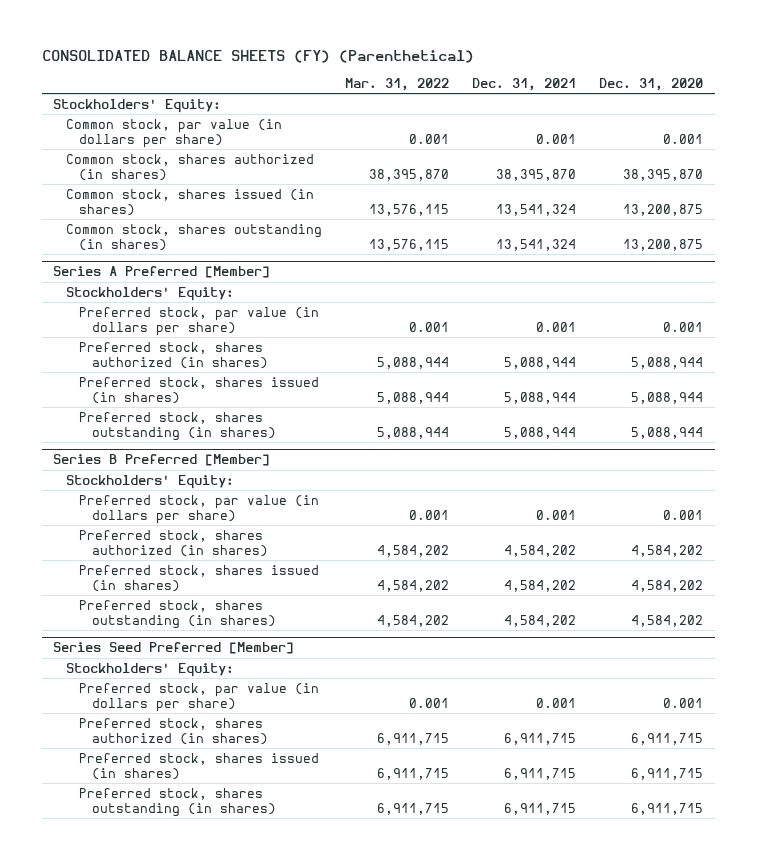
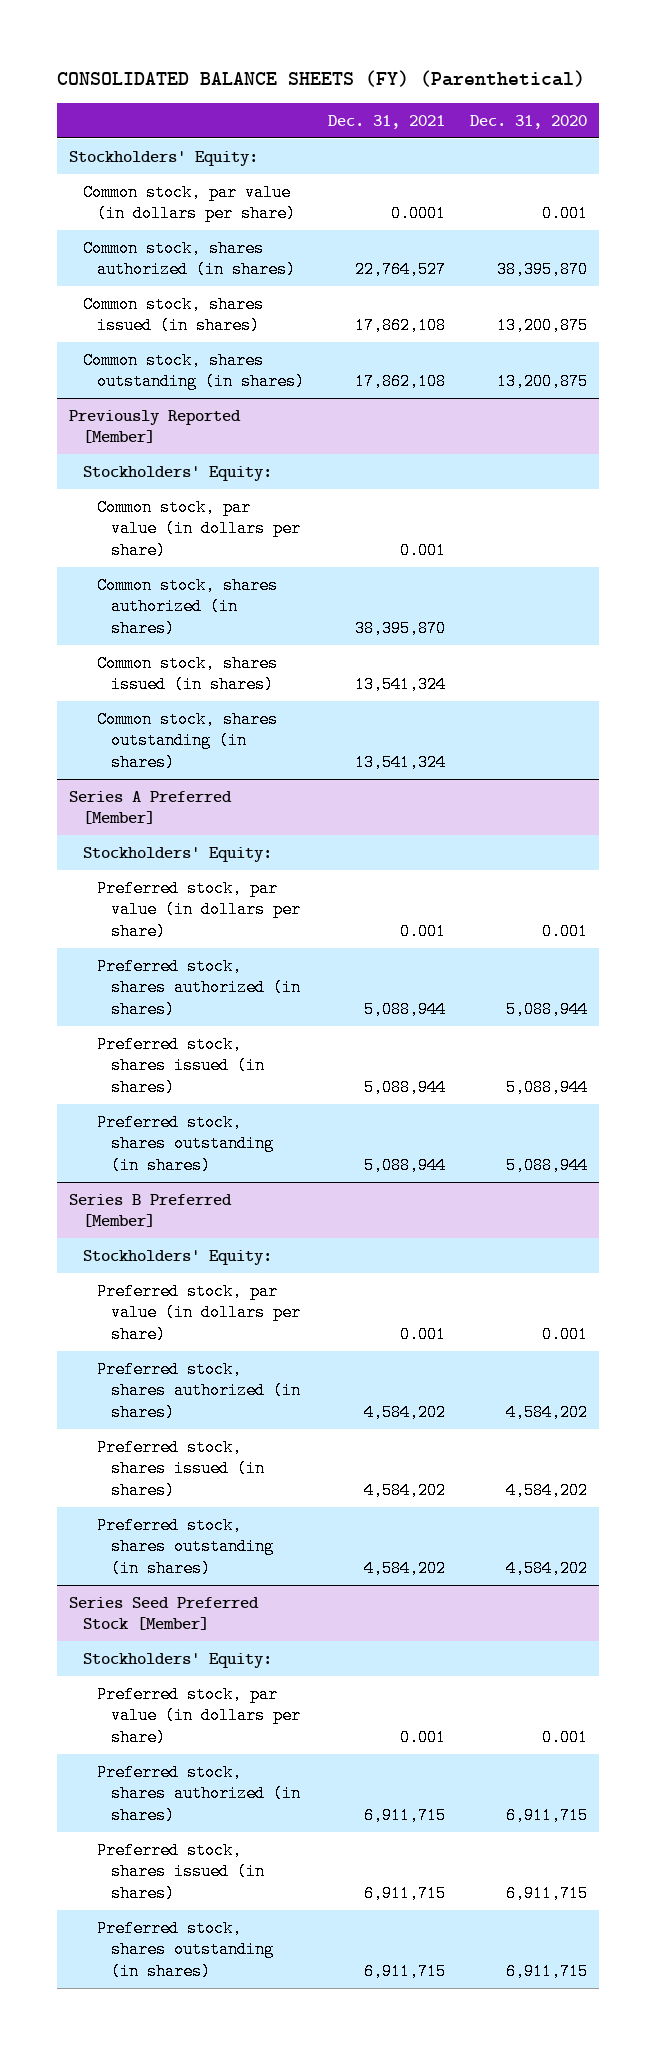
[345,77,450,91] Mar. 31, 2022 -> none
[536,134,577,145] 0.001 -> [391,205,447,223] 0.0001
[496,169,577,182] 38,395,870 -> [355,261,447,279] 22,764,527
[496,204,577,217] 13,541,324 -> [355,317,447,335] 17,862,108
[496,239,577,252] 13,541,324 -> [355,373,447,391] 17,862,108
none -> [69,409,242,444] Previously Reported [Member]
none -> [83,465,273,481] Stockholders' Equity:
none -> [97,498,302,560] Common stock, par value (in dollars per share)
none -> [97,576,279,638] Common stock, shares authorized (in shares)
none -> [97,654,279,694] Common stock, shares issued (in shares)
none -> [97,710,279,772] Common stock, shares outstanding (in shares)
[53,642,295,655] Series Seed Preferred [Member] -> [69,1596,260,1631] Series Seed Preferred Stock [Member]

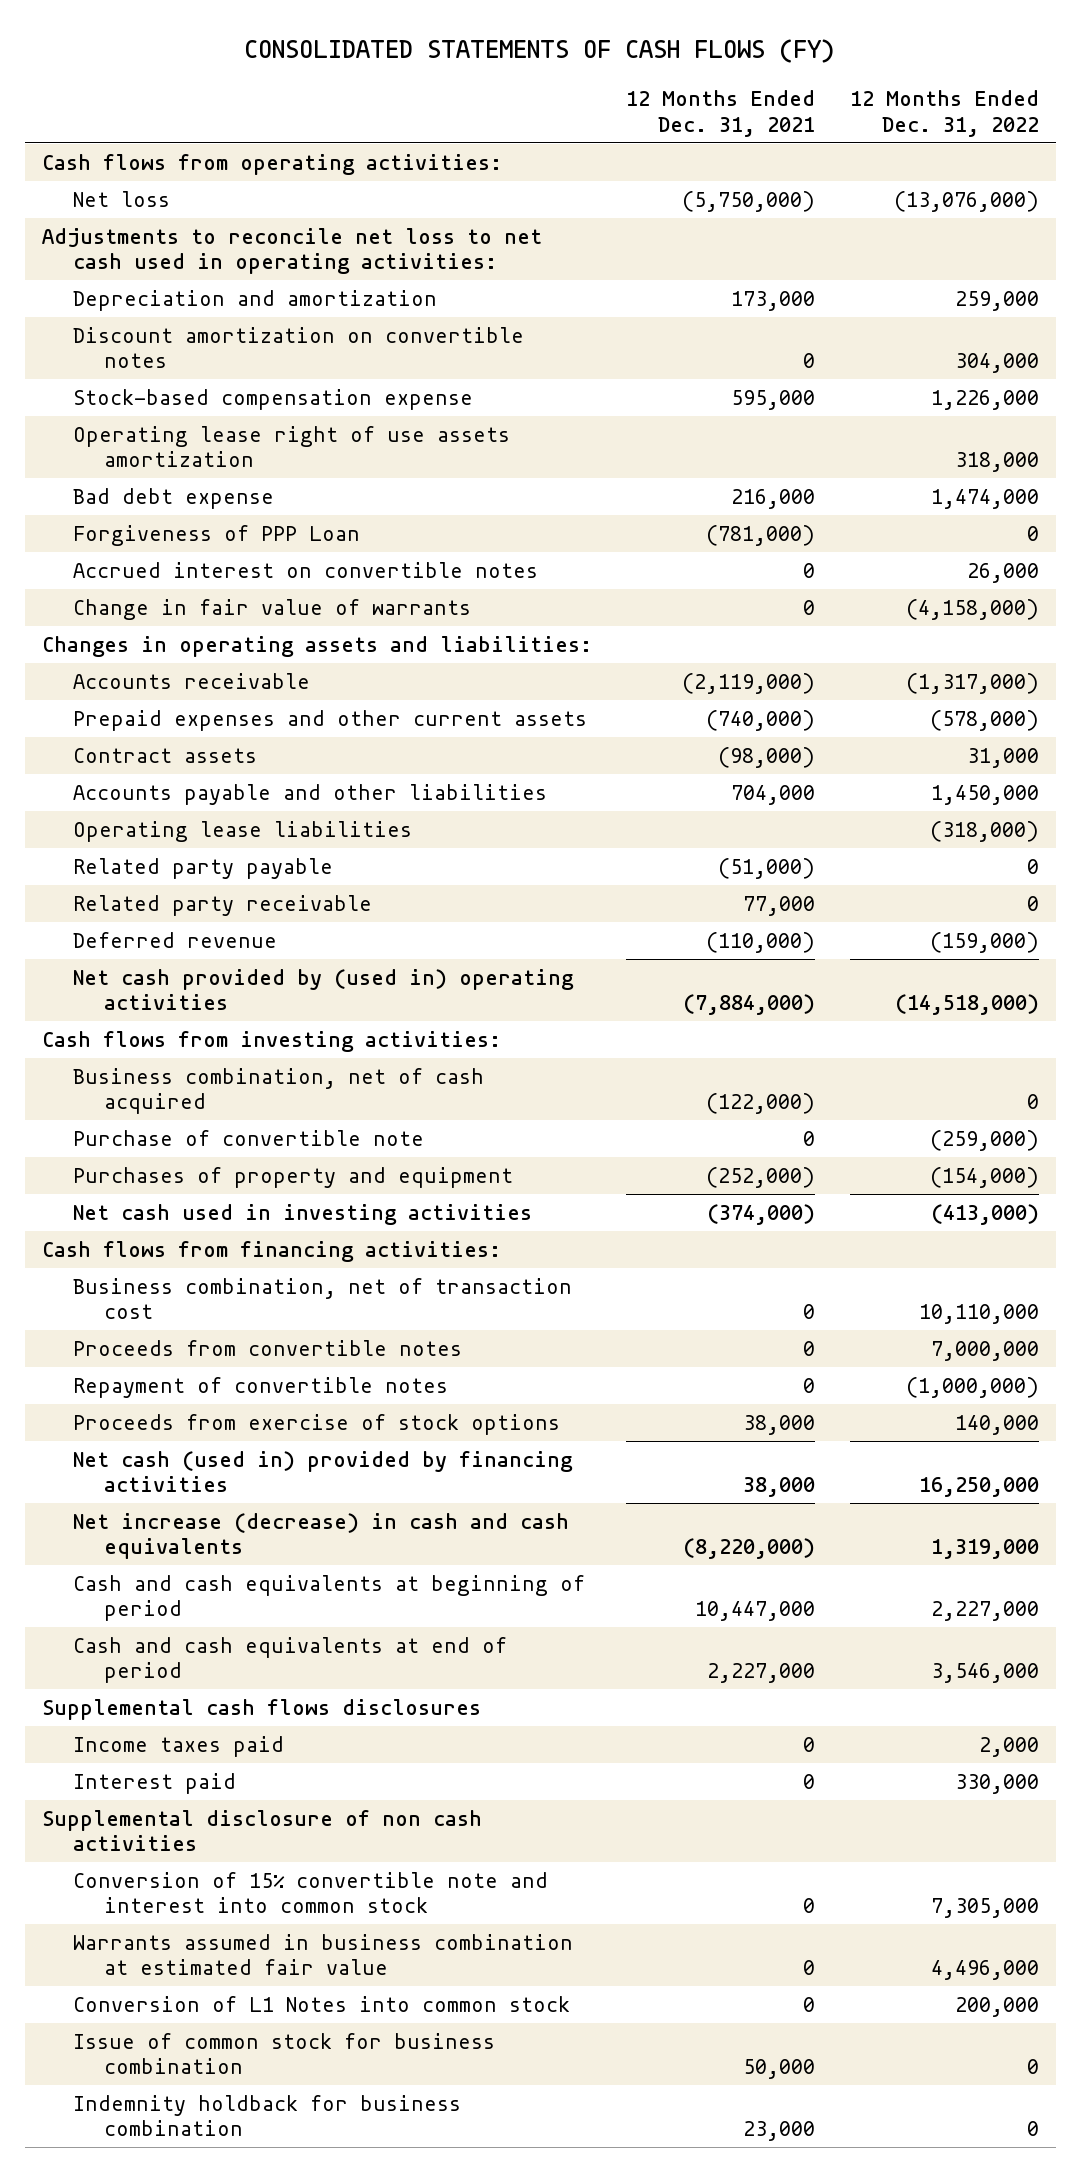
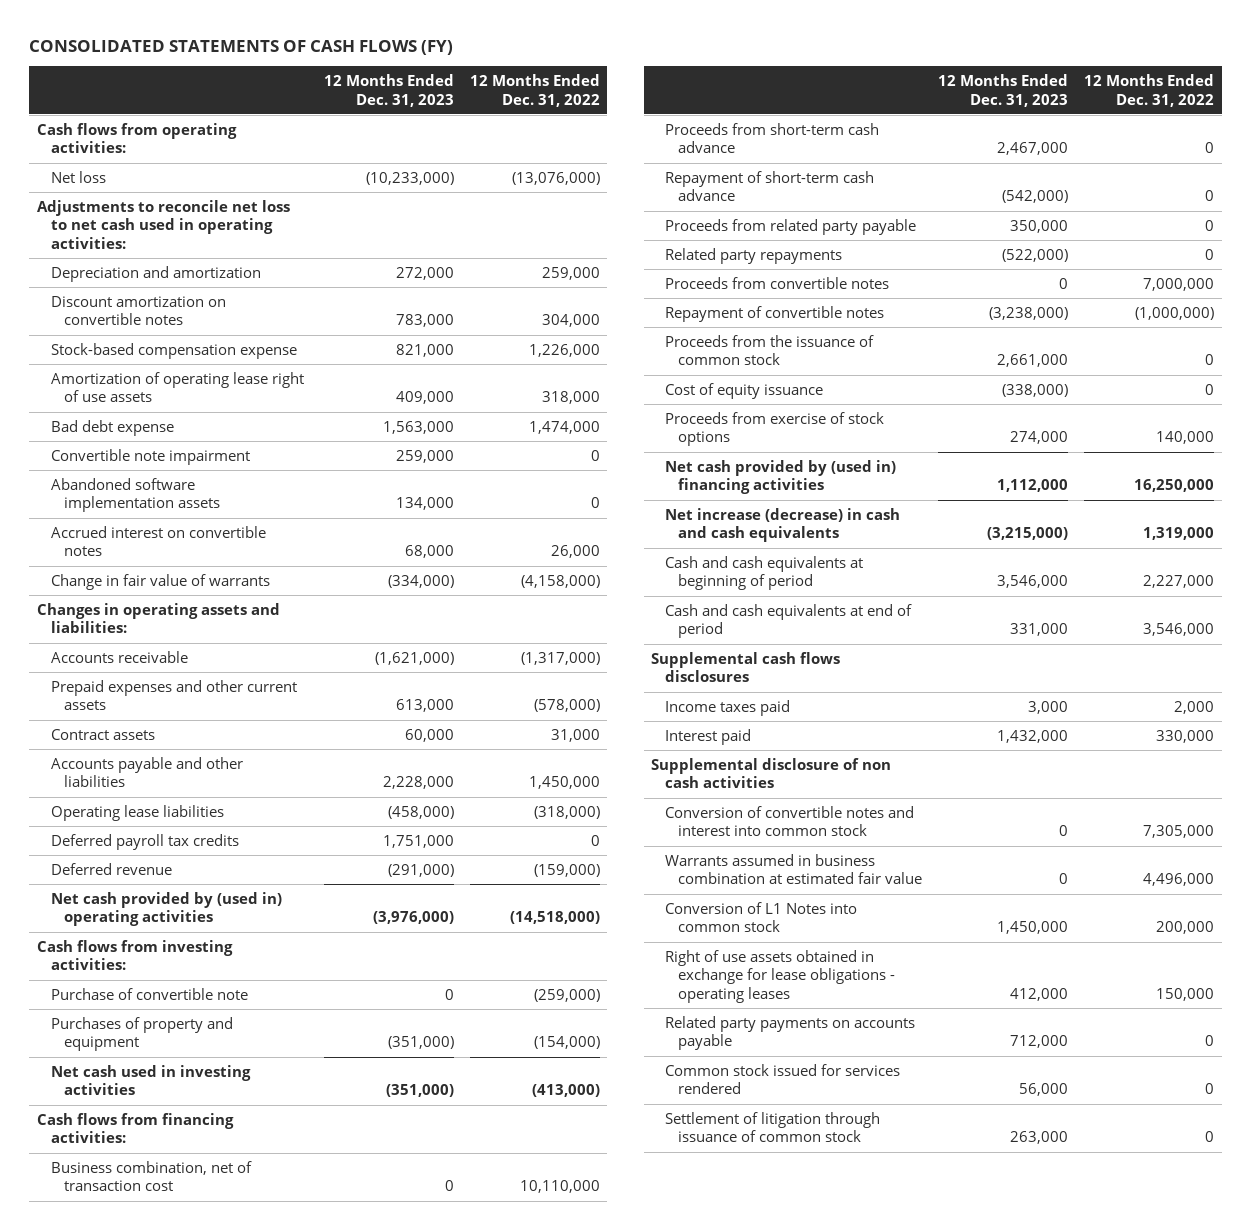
[626,89,816,137] 12 Months Ended Dec. 31, 2021 -> none
none -> [323,73,454,107] 12 Months Ended Dec. 31, 2023
[72,425,510,468] Operating lease right of use assets amortization -> [50,371,304,403] Amortization of operating lease right of use assets
[72,524,360,546] Forgiveness of PPP Loan -> none
none -> [50,448,250,465] Convertible note impairment
none -> [50,477,221,513] Abandoned software implementation assets
[72,857,333,879] Related party payable -> none
[72,894,372,916] Related party receivable -> none
none -> [50,833,239,850] Deferred payroll tax credits
[72,1067,484,1115] Business combination, net of cash acquired -> none
none -> [664,122,879,154] Proceeds from short-term cash advance
none -> [664,170,874,202] Repayment of short-term cash advance
none -> [664,218,916,235] Proceeds from related party payable
none -> [664,247,842,264] Related party repayments
none -> [664,334,874,366] Proceeds from the issuance of common stock
none -> [664,382,823,399] Cost of equity issuance
[72,1450,573,1493] Net cash (used in) provided by financing activities -> [664,459,896,495] Net cash provided by (used in) financing activities
[72,1871,548,1914] Conversion of 15% convertible note and interest into common stock -> [664,805,914,837] Conversion of convertible notes and interest into common stock
[72,2032,495,2075] Issue of common stock for business combination -> none
[72,2094,461,2137] Indemnity holdback for business combination -> none
none -> [664,949,896,1003] Right of use assets obtained in exchange for lease obligations - operating leases
none -> [664,1015,915,1051] Related party payments on accounts payable
none -> [664,1063,900,1095] Common stock issued for services rendered
none -> [664,1111,880,1143] Settlement of litigation through issuance of common stock

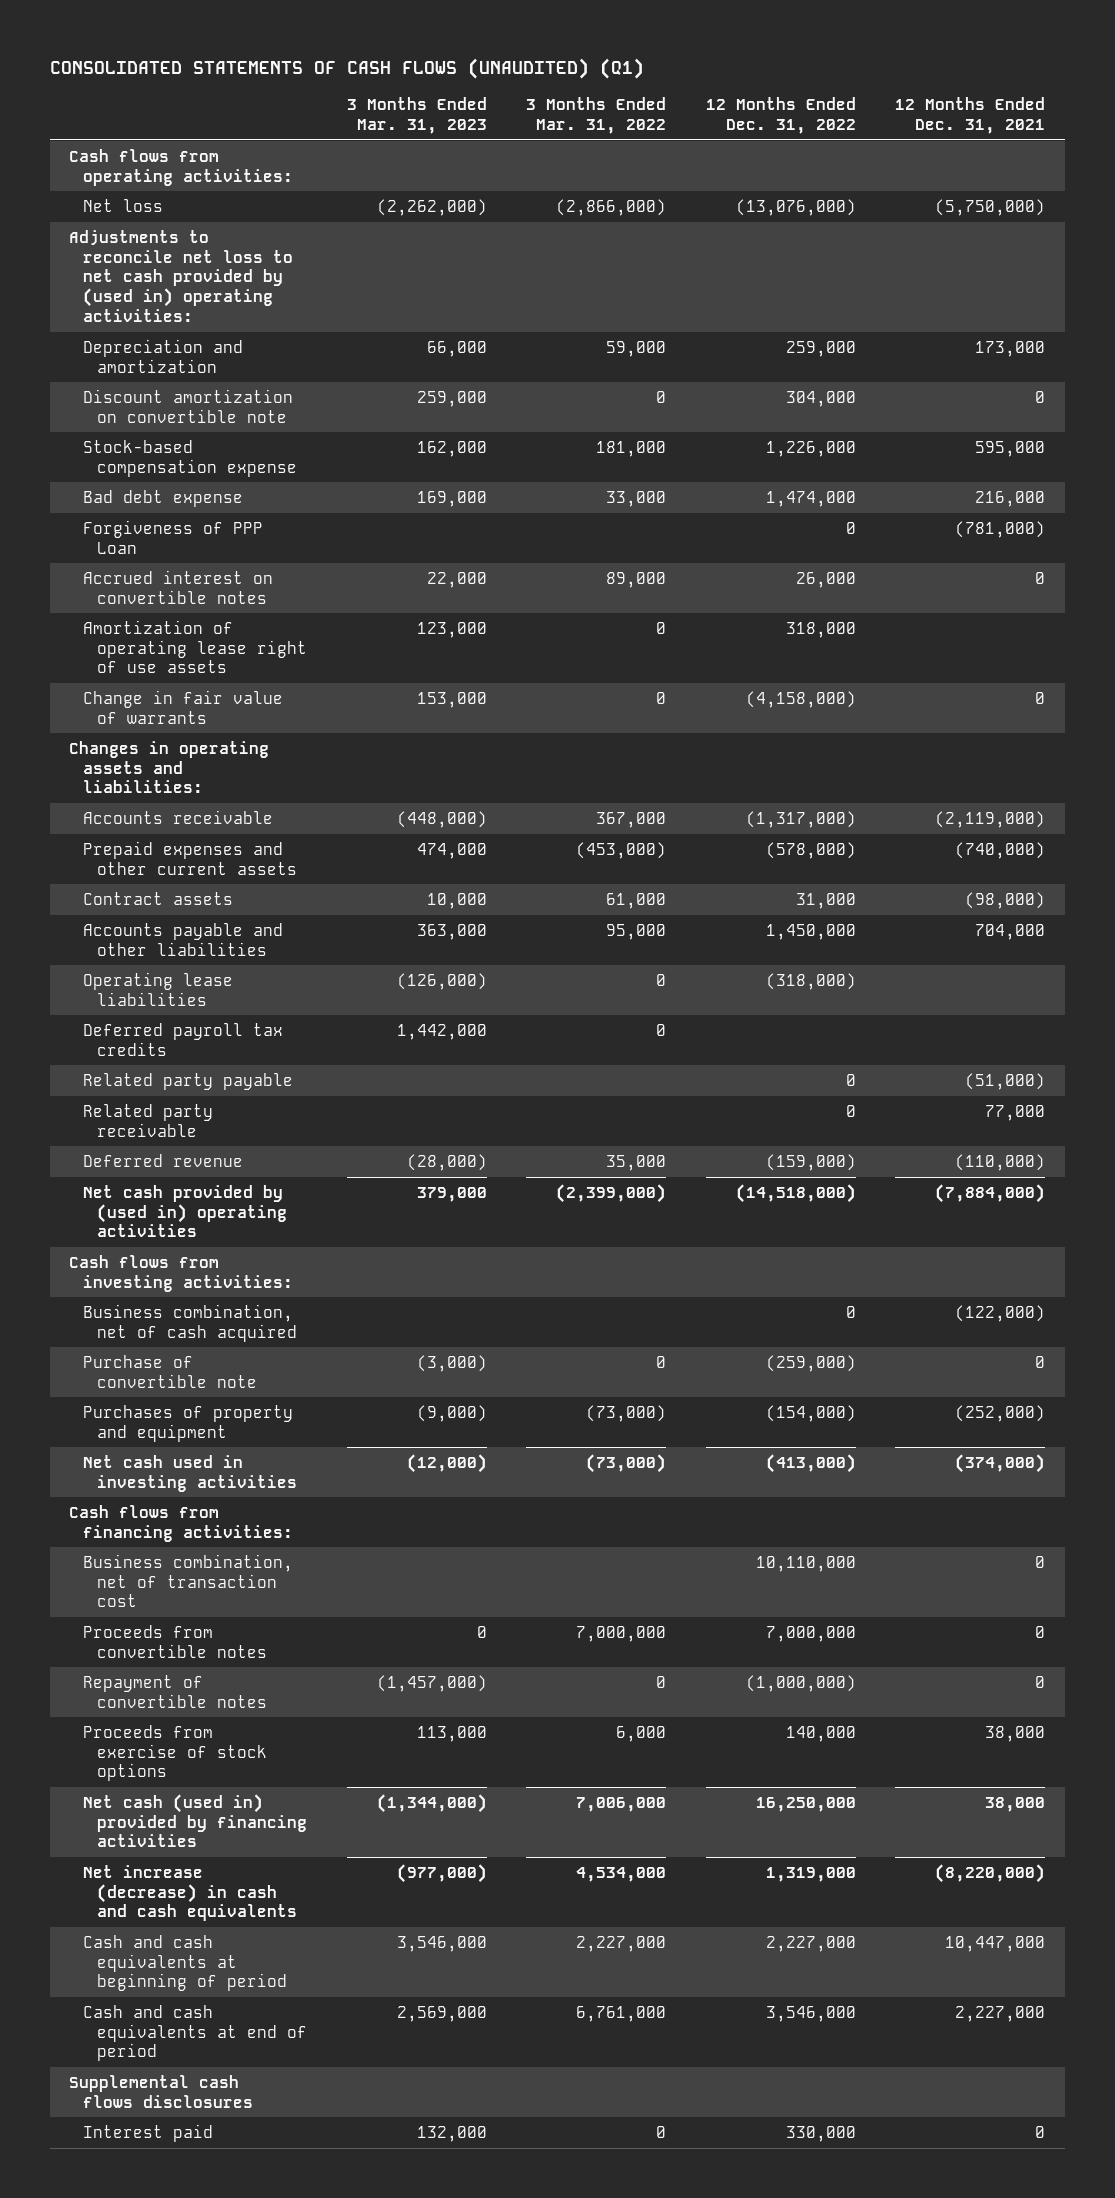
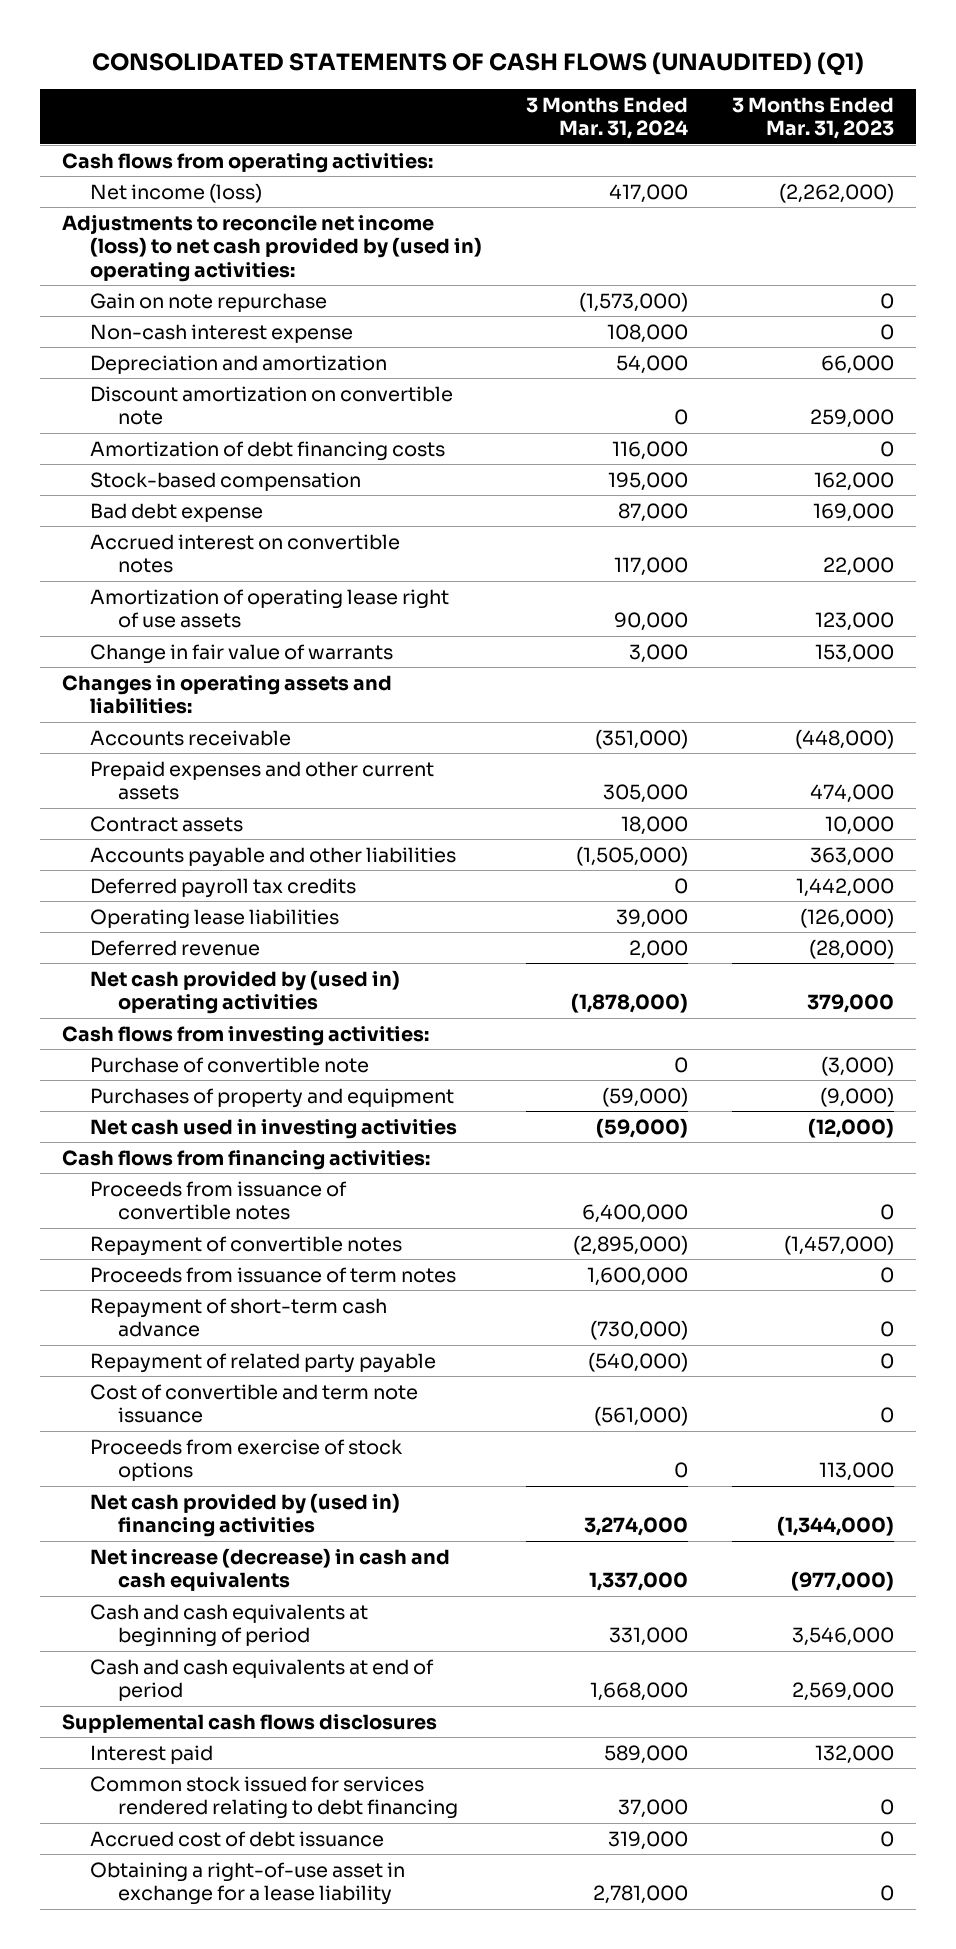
[526,96,667,134] 3 Months Ended Mar. 31, 2022 -> none
[705,96,856,134] 12 Months Ended Dec. 31, 2022 -> none
[895,96,1046,134] 12 Months Ended Dec. 31, 2021 -> none
none -> [525,96,688,140] 3 Months Ended Mar. 31, 2024
[83,198,164,212] Net loss -> [89,182,262,203] Net income (loss)
[69,229,294,322] Adjustments to reconcile net loss to net cash provided by (used in) operating activities: -> [61,213,482,283] Adjustments to reconcile net income (loss) to net cash provided by (used in) operating activities:
none -> [89,292,327,312] Gain on note repurchase
none -> [89,323,353,343] Non-cash interest expense
none -> [89,440,445,461] Amortization of debt financing costs
[83,439,298,477] Stock-based compensation expense -> [89,471,361,491] Stock-based compensation
[83,519,264,554] Forgiveness of PPP Loan -> none
[83,1072,294,1090] Related party payable -> none
[83,1103,214,1137] Related party receivable -> none
[83,971,234,1006] Operating lease liabilities -> [89,908,339,929] Operating lease liabilities
[83,1303,298,1342] Business combination, net of cash acquired -> none
[83,1553,294,1608] Business combination, net of transaction cost -> none
[83,1624,268,1658] Proceeds from convertible notes -> [89,1180,347,1221] Proceeds from issuance of convertible notes
none -> [89,1266,456,1283] Proceeds from issuance of term notes
none -> [89,1297,387,1338] Repayment of short-term cash advance
none -> [89,1352,436,1373] Repayment of related party payable
none -> [89,1383,418,1424] Cost of convertible and term note issuance
[83,1793,308,1848] Net cash (used in) provided by financing activities -> [89,1492,400,1538] Net cash provided by (used in) financing activities
none -> [89,1775,459,1820] Common stock issued for services rendered relating to debt financing
none -> [89,1830,384,1847] Accrued cost of debt issuance
none -> [89,1861,405,1906] Obtaining a right-of-use asset in exchange for a lease liability

